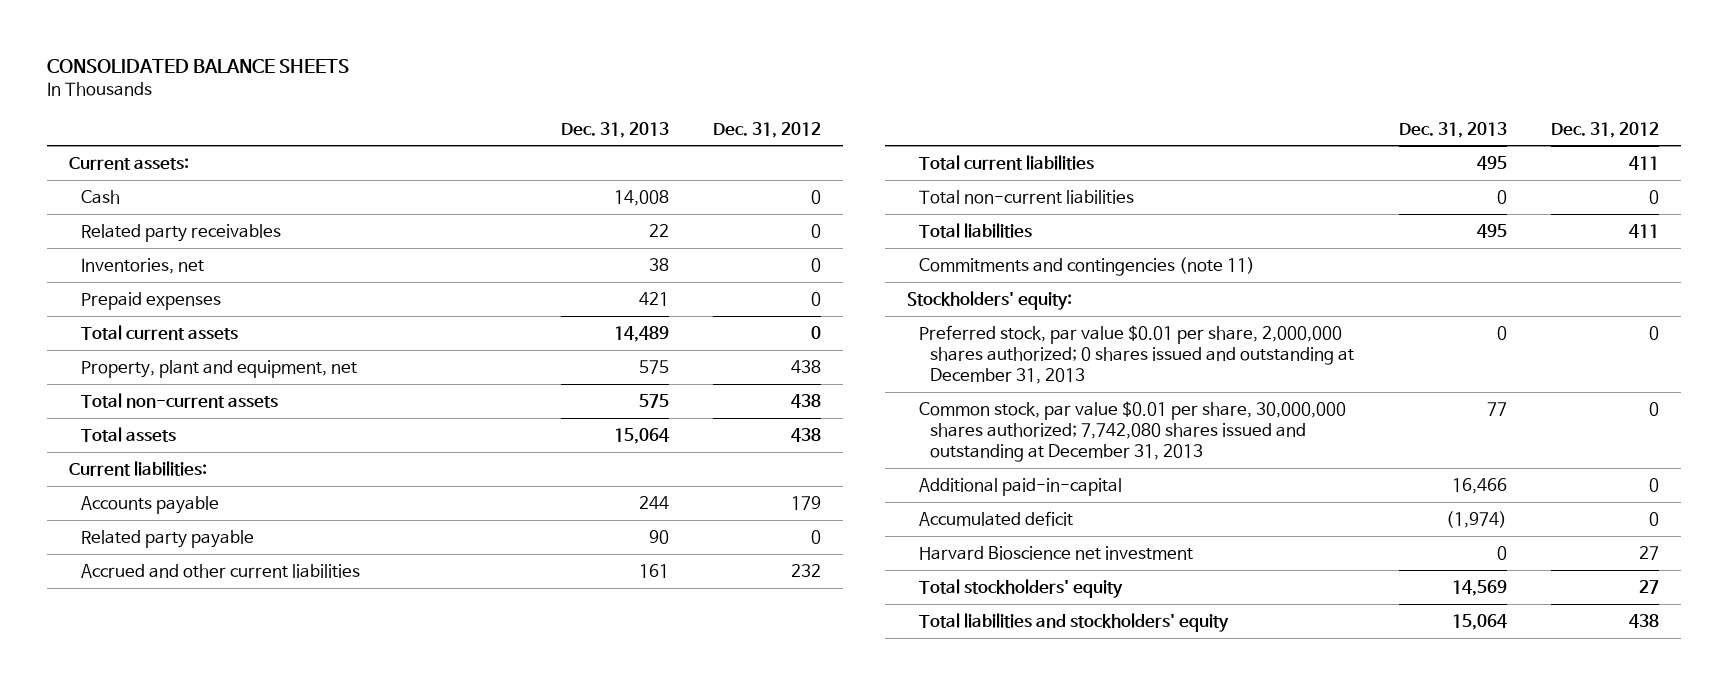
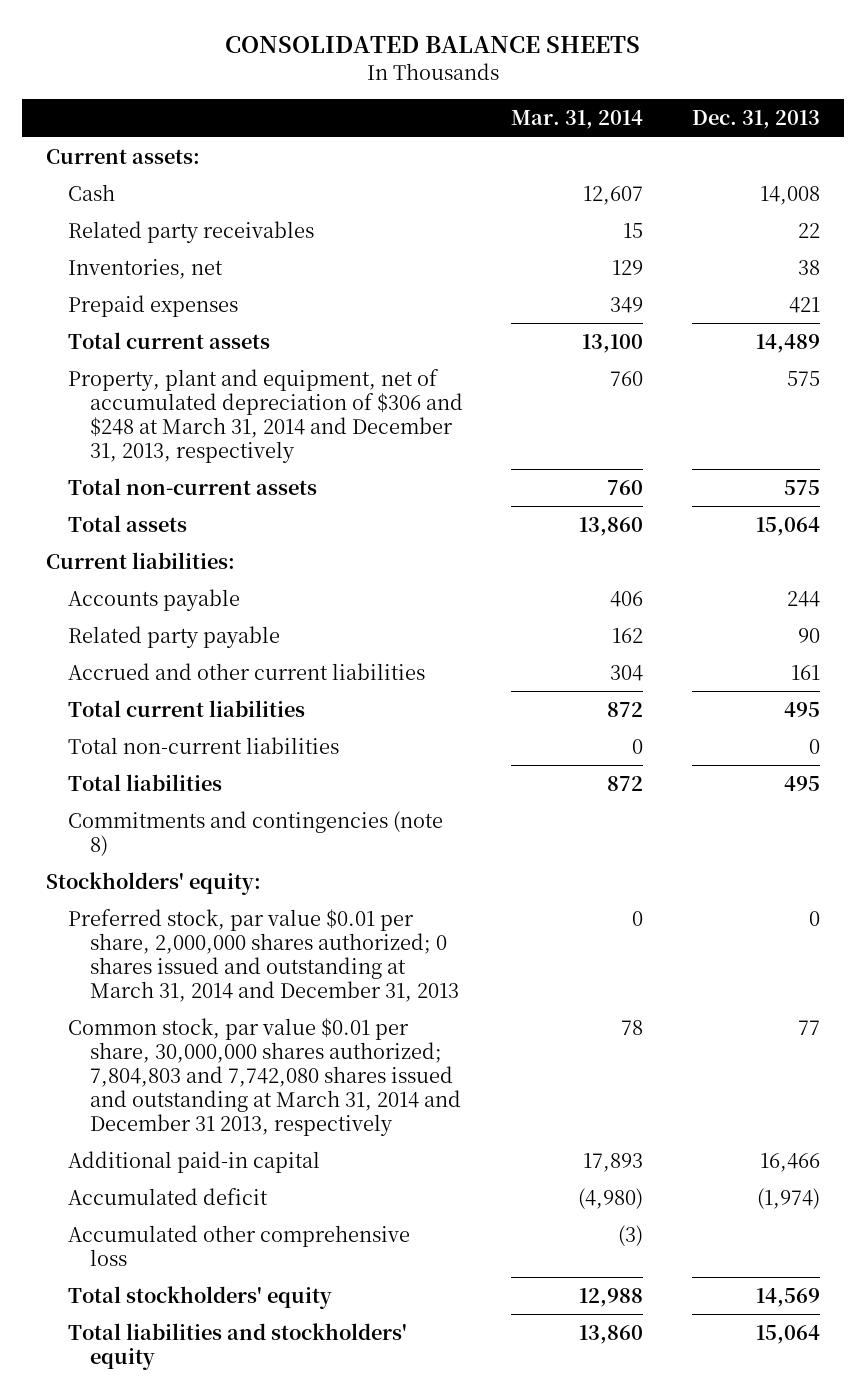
[713,121,822,138] Dec. 31, 2012 -> none
none -> [511,110,644,130] Mar. 31, 2014
[80,359,357,378] Property, plant and equipment, net -> [68,368,464,463] Property, plant and equipment, net of accumulated depreciation of $306 and $248 at March 31, 2014 and December 31, 2013, respectively
[918,256,1255,276] Commitments and contingencies (note 11) -> [68,810,444,856] Commitments and contingencies (note 8)
[918,324,1355,385] Preferred stock, par value $0.01 per share, 2,000,000 shares authorized; 0 shares issued and outstanding at December 31, 2013 -> [68,908,460,1002] Preferred stock, par value $0.01 per share, 2,000,000 shares authorized; 0 shares issued and outstanding at March 31, 2014 and December 31, 2013
[918,400,1346,463] Common stock, par value $0.01 per share, 30,000,000 shares authorized; 7,742,080 shares issued and outstanding at December 31, 2013 -> [68,1017,462,1136] Common stock, par value $0.01 per share, 30,000,000 shares authorized; 7,804,803 and 7,742,080 shares issued and outstanding at March 31, 2014 and December 31 2013, respectively
[918,477,1122,496] Additional paid-in-capital -> [68,1150,321,1173] Additional paid-in capital
[918,545,1193,560] Harvard Bioscience net investment -> none
none -> [68,1224,411,1266] Accumulated other comprehensive loss

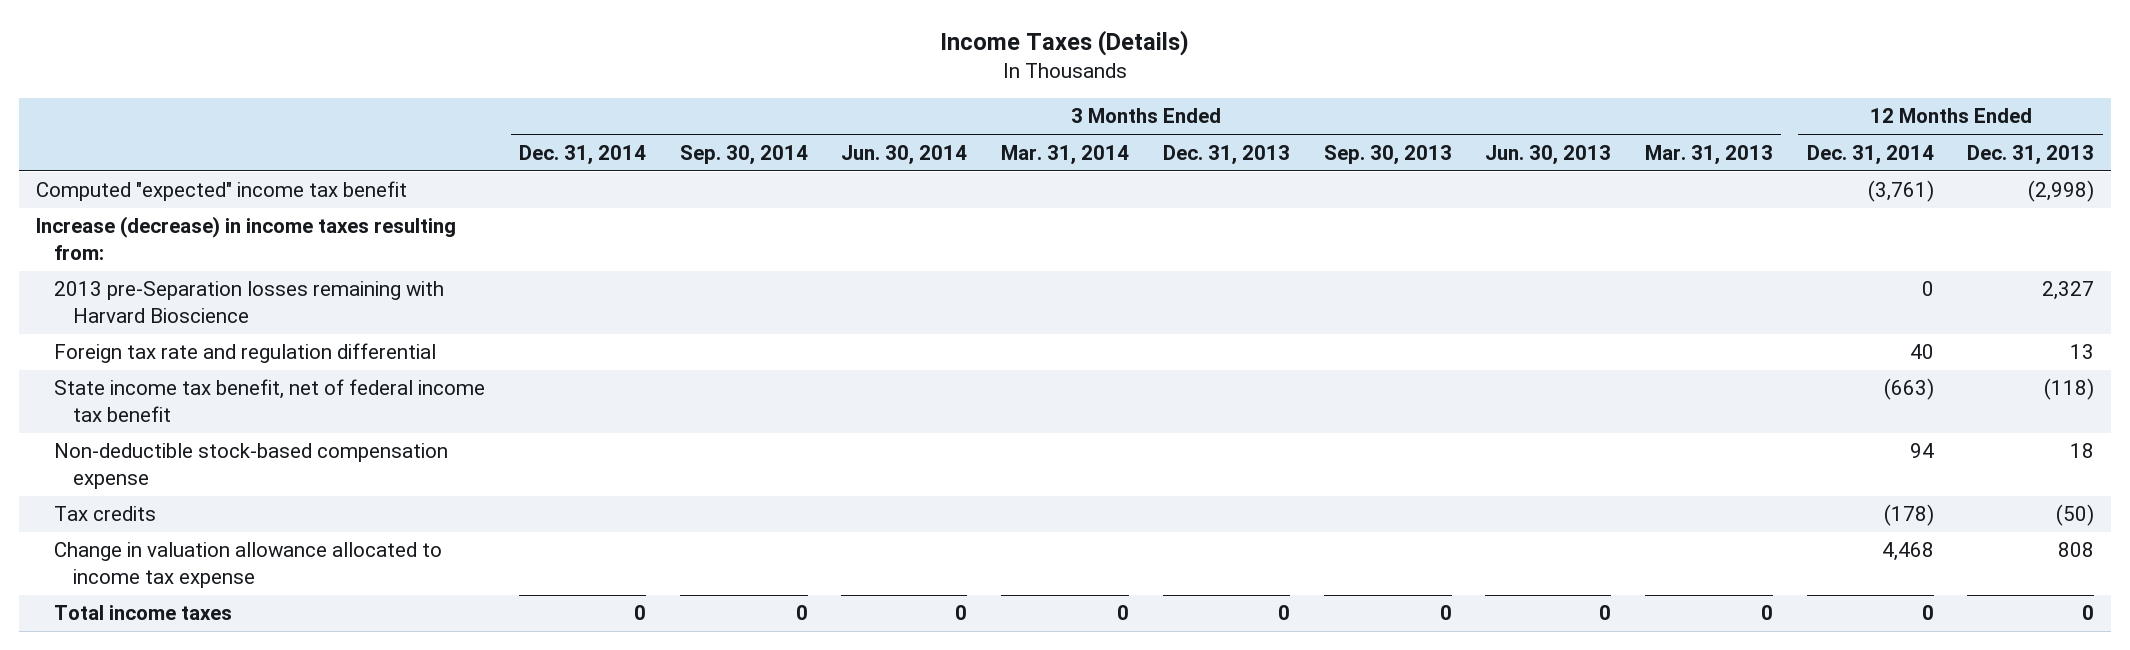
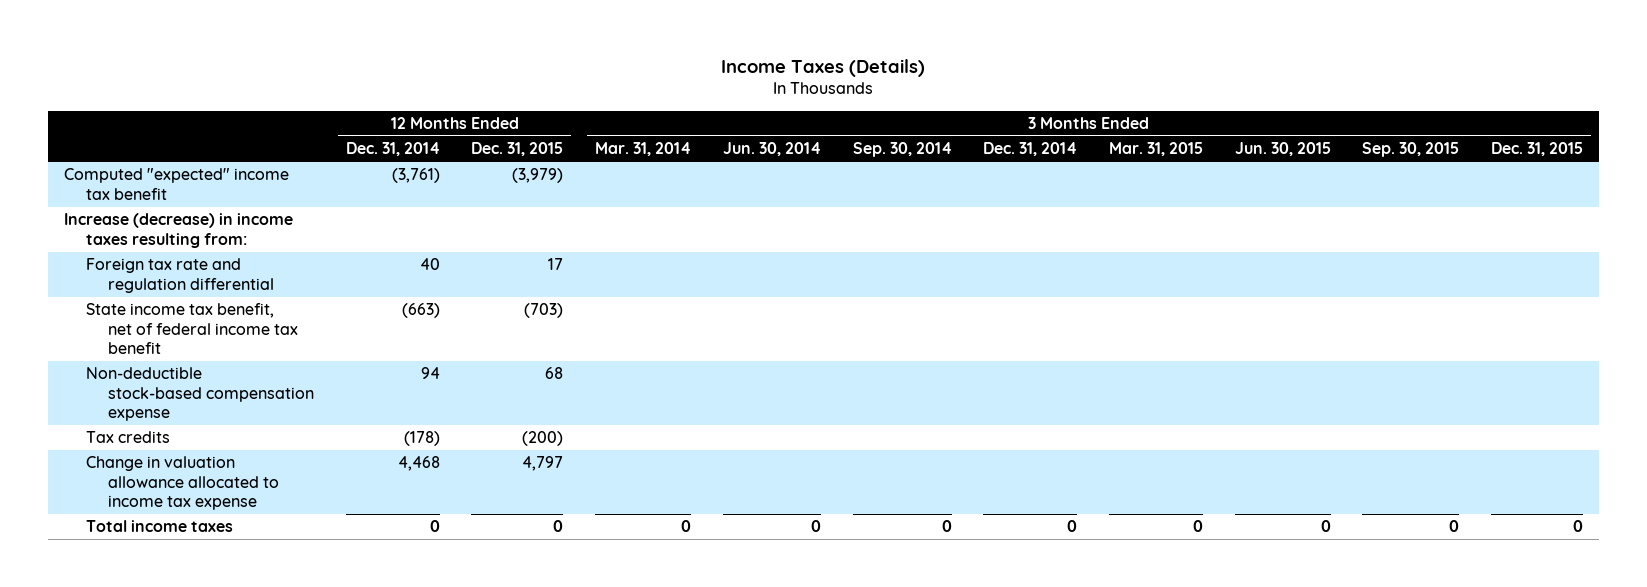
[1162,144,1290,165] Dec. 31, 2013 -> none
[1323,144,1452,165] Sep. 30, 2013 -> none
[1485,144,1612,165] Jun. 30, 2013 -> none
[1644,144,1773,165] Mar. 31, 2013 -> none
[1967,144,2095,165] Dec. 31, 2013 -> none
none -> [471,142,564,157] Dec. 31, 2015
none -> [1108,142,1203,157] Mar. 31, 2015
none -> [1234,142,1331,157] Jun. 30, 2015
none -> [1362,142,1460,158] Sep. 30, 2015
none -> [1491,142,1584,157] Dec. 31, 2015
[54,281,445,323] 2013 pre-Separation losses remaining with Harvard Bioscience -> none

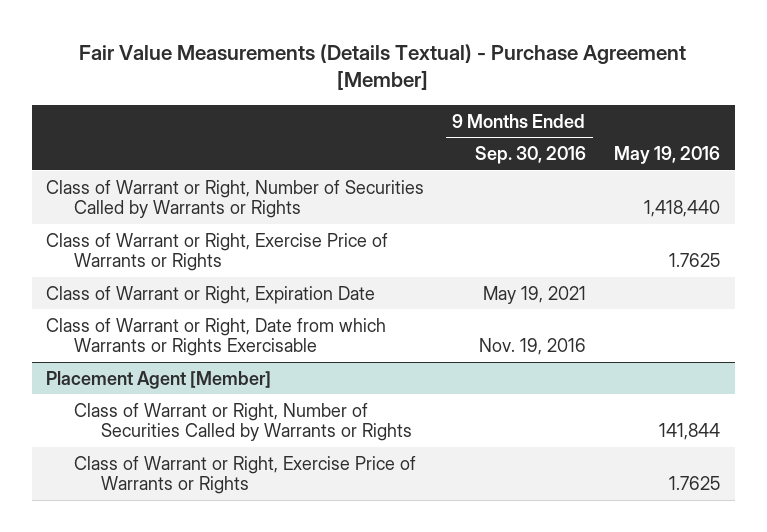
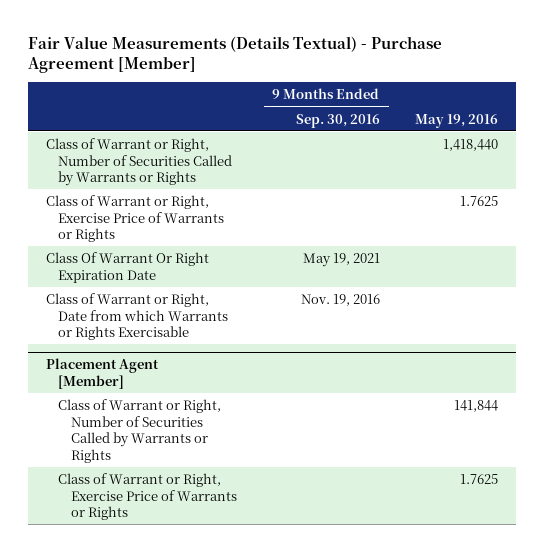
[46,285,376,304] Class of Warrant or Right, Expiration Date -> [46,251,210,283] Class Of Warrant Or Right Expiration Date

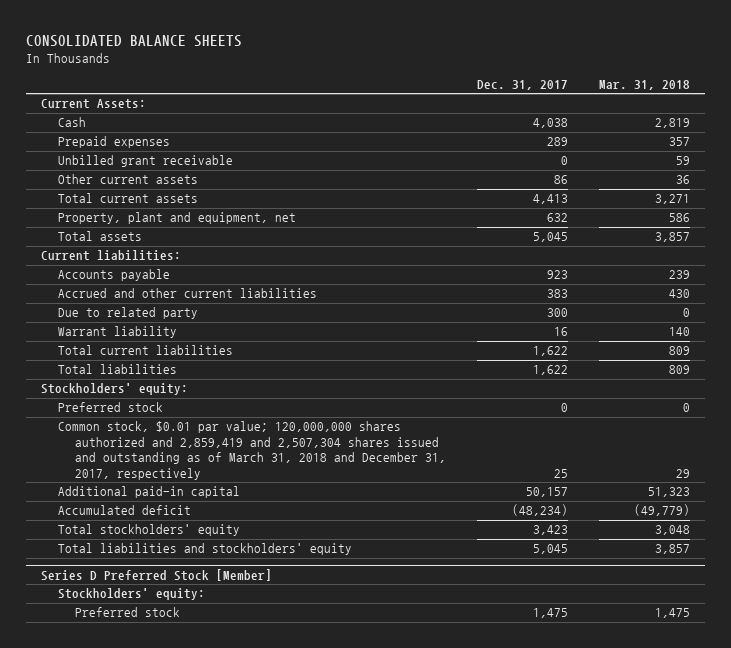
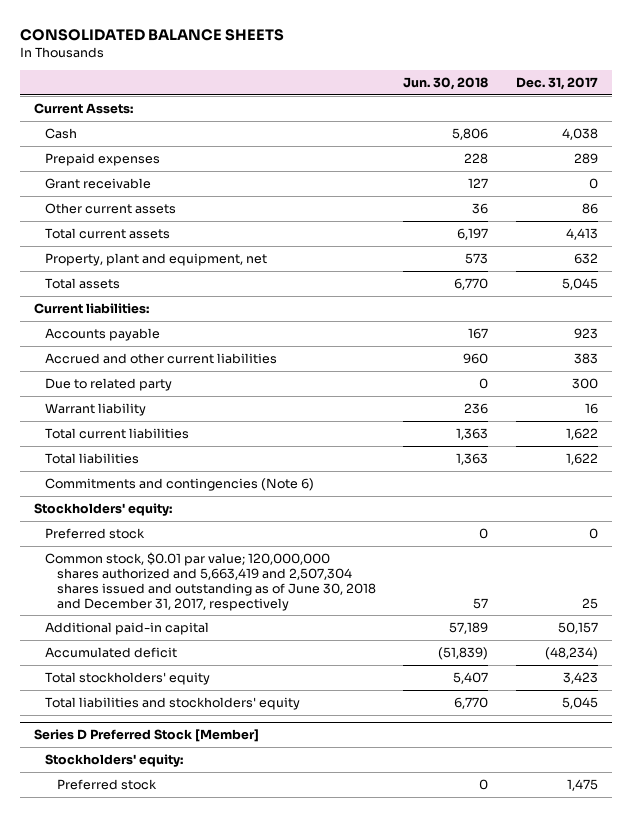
[598,80,690,91] Mar. 31, 2018 -> none
none -> [403,77,489,91] Jun. 30, 2018
[58,155,234,168] Unbilled grant receivable -> [45,178,152,190] Grant receivable
none -> [45,478,315,492] Commitments and contingencies (Note 6)
[58,421,447,480] Common stock, $0.01 par value; 120,000,000 shares authorized and 2,859,419 and 2,507,304 shares issued and outstanding as of March 31, 2018 and December 31, 2017, respectively -> [45,552,376,611] Common stock, $0.01 par value; 120,000,000 shares authorized and 5,663,419 and 2,507,304 shares issued and outstanding as of June 30, 2018 and December 31, 2017, respectively

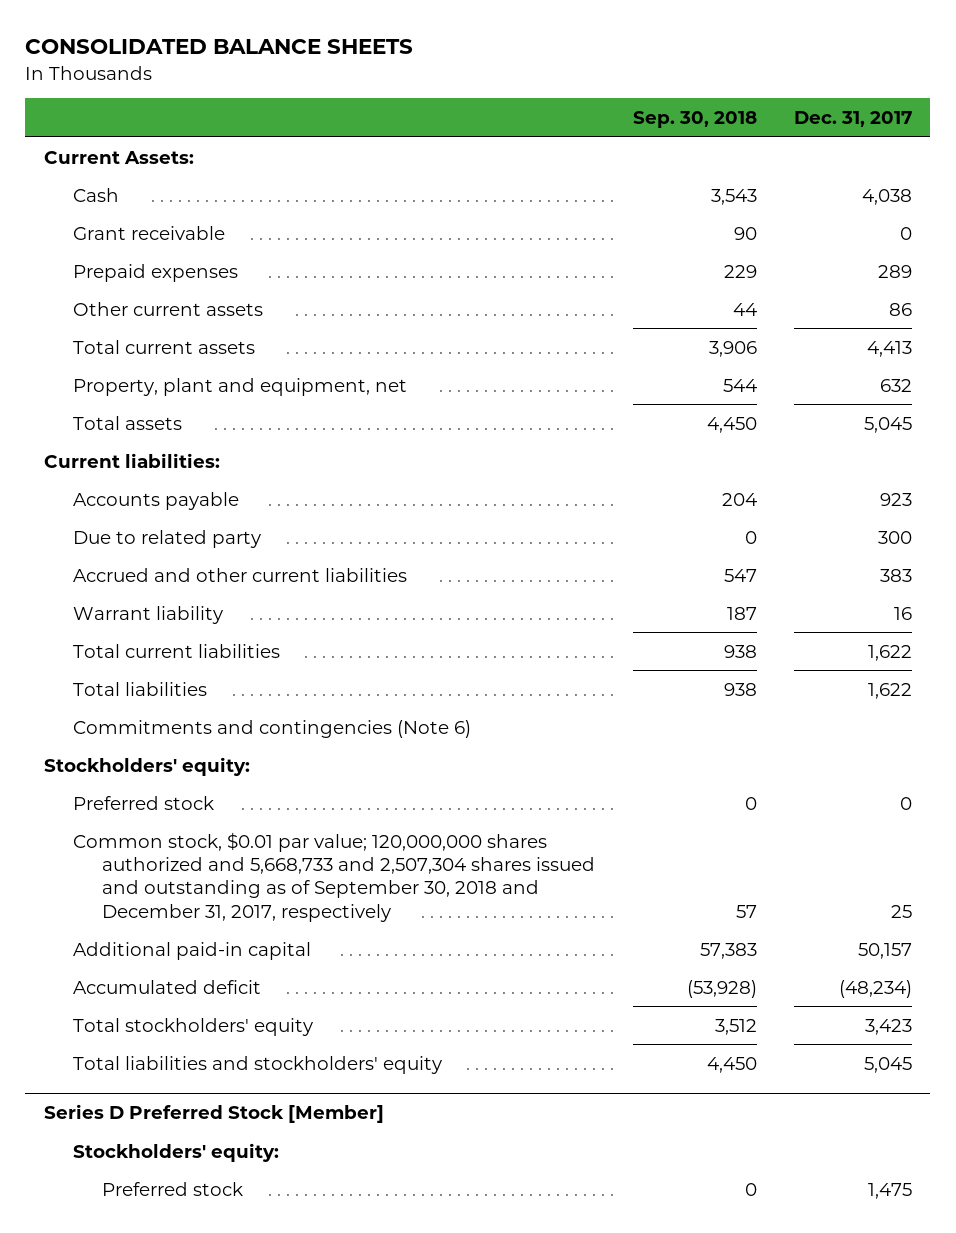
[403,77,489,91] Jun. 30, 2018 -> none
none -> [632,110,757,128] Sep. 30, 2018
[45,153,161,167] Prepaid expenses -> [73,263,239,282] Prepaid expenses
[45,353,278,365] Accrued and other current liabilities -> [73,567,408,582] Accrued and other current liabilities
[45,552,376,611] Common stock, $0.01 par value; 120,000,000 shares authorized and 5,663,419 and 2,507,304 shares issued and outstanding as of June 30, 2018 and December 31, 2017, respectively -> [73,831,596,922] Common stock, $0.01 par value; 120,000,000 shares authorized and 5,668,733 and 2,507,304 shares issued and outstanding as of September 30, 2018 and December 31, 2017, respectively

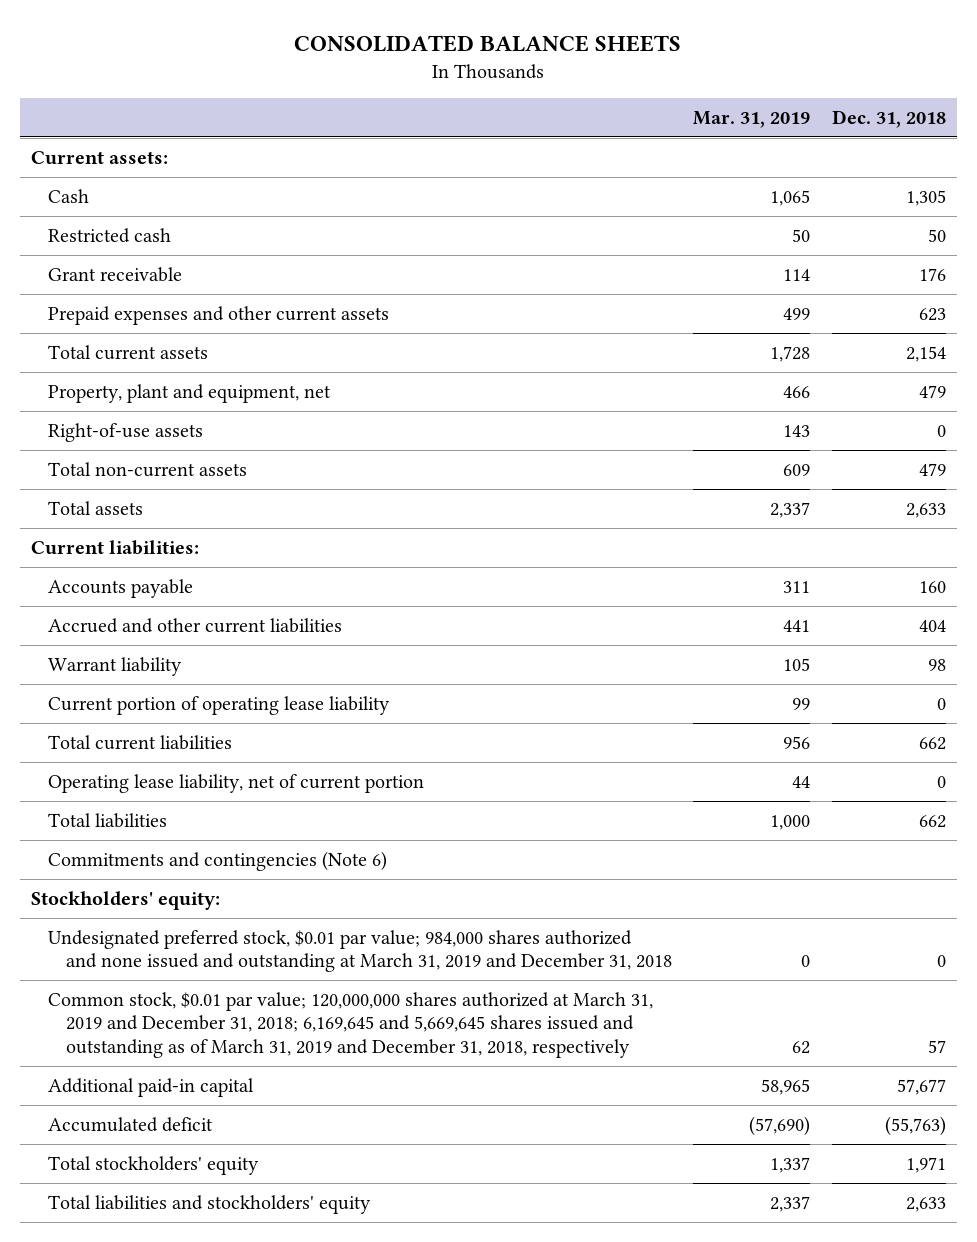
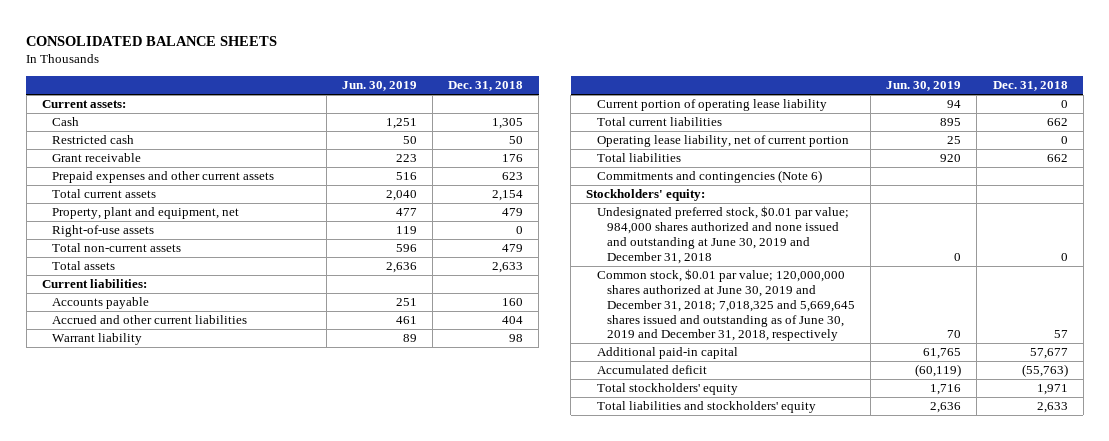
[693,110,811,128] Mar. 31, 2019 -> none
none -> [341,81,417,92] Jun. 30, 2019
[48,929,672,973] Undesignated preferred stock, $0.01 par value; 984,000 shares authorized and none issued and outstanding at March 31, 2019 and December 31, 2018 -> [596,206,849,264] Undesignated preferred stock, $0.01 par value; 984,000 shares authorized and none issued and outstanding at June 30, 2019 and December 31, 2018
[48,991,654,1059] Common stock, $0.01 par value; 120,000,000 shares authorized at March 31, 2019 and December 31, 2018; 6,169,645 and 5,669,645 shares issued and outstanding as of March 31, 2019 and December 31, 2018, respectively -> [596,269,856,342] Common stock, $0.01 par value; 120,000,000 shares authorized at June 30, 2019 and December 31, 2018; 7,018,325 and 5,669,645 shares issued and outstanding as of June 30, 2019 and December 31, 2018, respectively

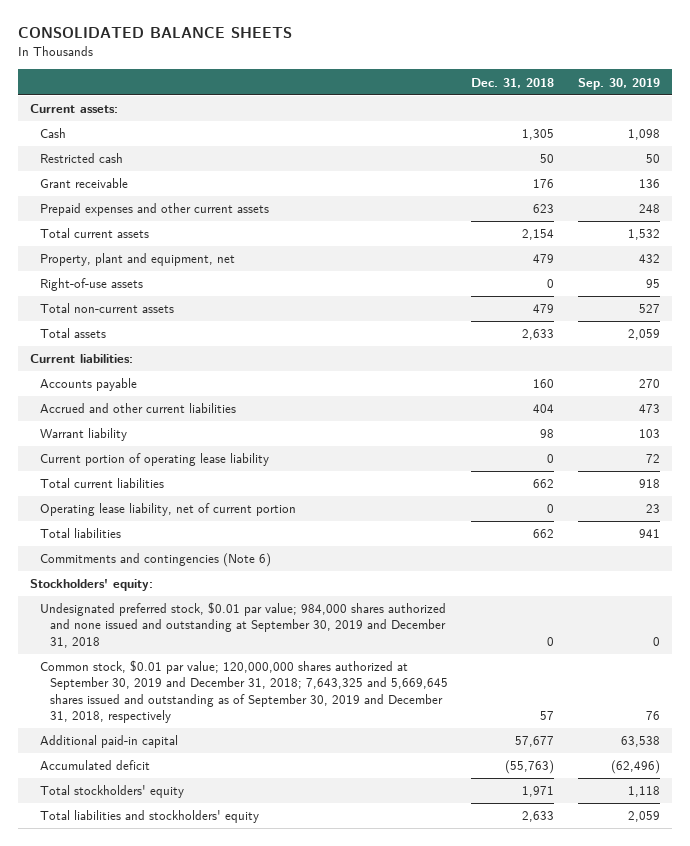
[341,81,417,92] Jun. 30, 2019 -> none
none -> [578,77,661,90] Sep. 30, 2019
[596,206,849,264] Undesignated preferred stock, $0.01 par value; 984,000 shares authorized and none issued and outstanding at June 30, 2019 and December 31, 2018 -> [39,602,446,648] Undesignated preferred stock, $0.01 par value; 984,000 shares authorized and none issued and outstanding at September 30, 2019 and December 31, 2018
[596,269,856,342] Common stock, $0.01 par value; 120,000,000 shares authorized at June 30, 2019 and December 31, 2018; 7,018,325 and 5,669,645 shares issued and outstanding as of June 30, 2019 and December 31, 2018, respectively -> [39,660,448,724] Common stock, $0.01 par value; 120,000,000 shares authorized at September 30, 2019 and December 31, 2018; 7,643,325 and 5,669,645 shares issued and outstanding as of September 30, 2019 and December 31, 2018, respectively

